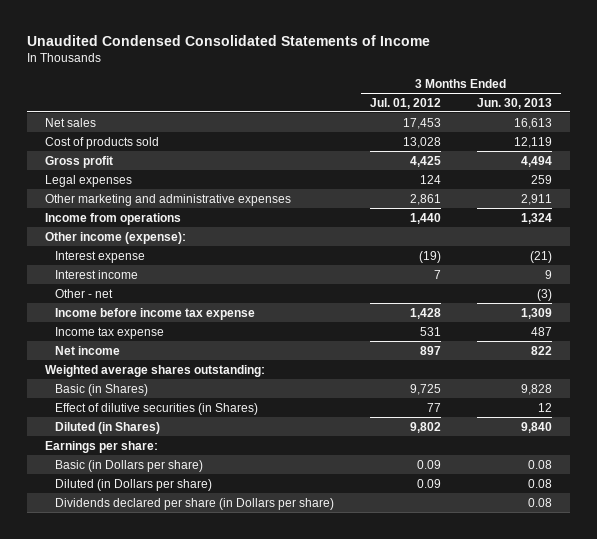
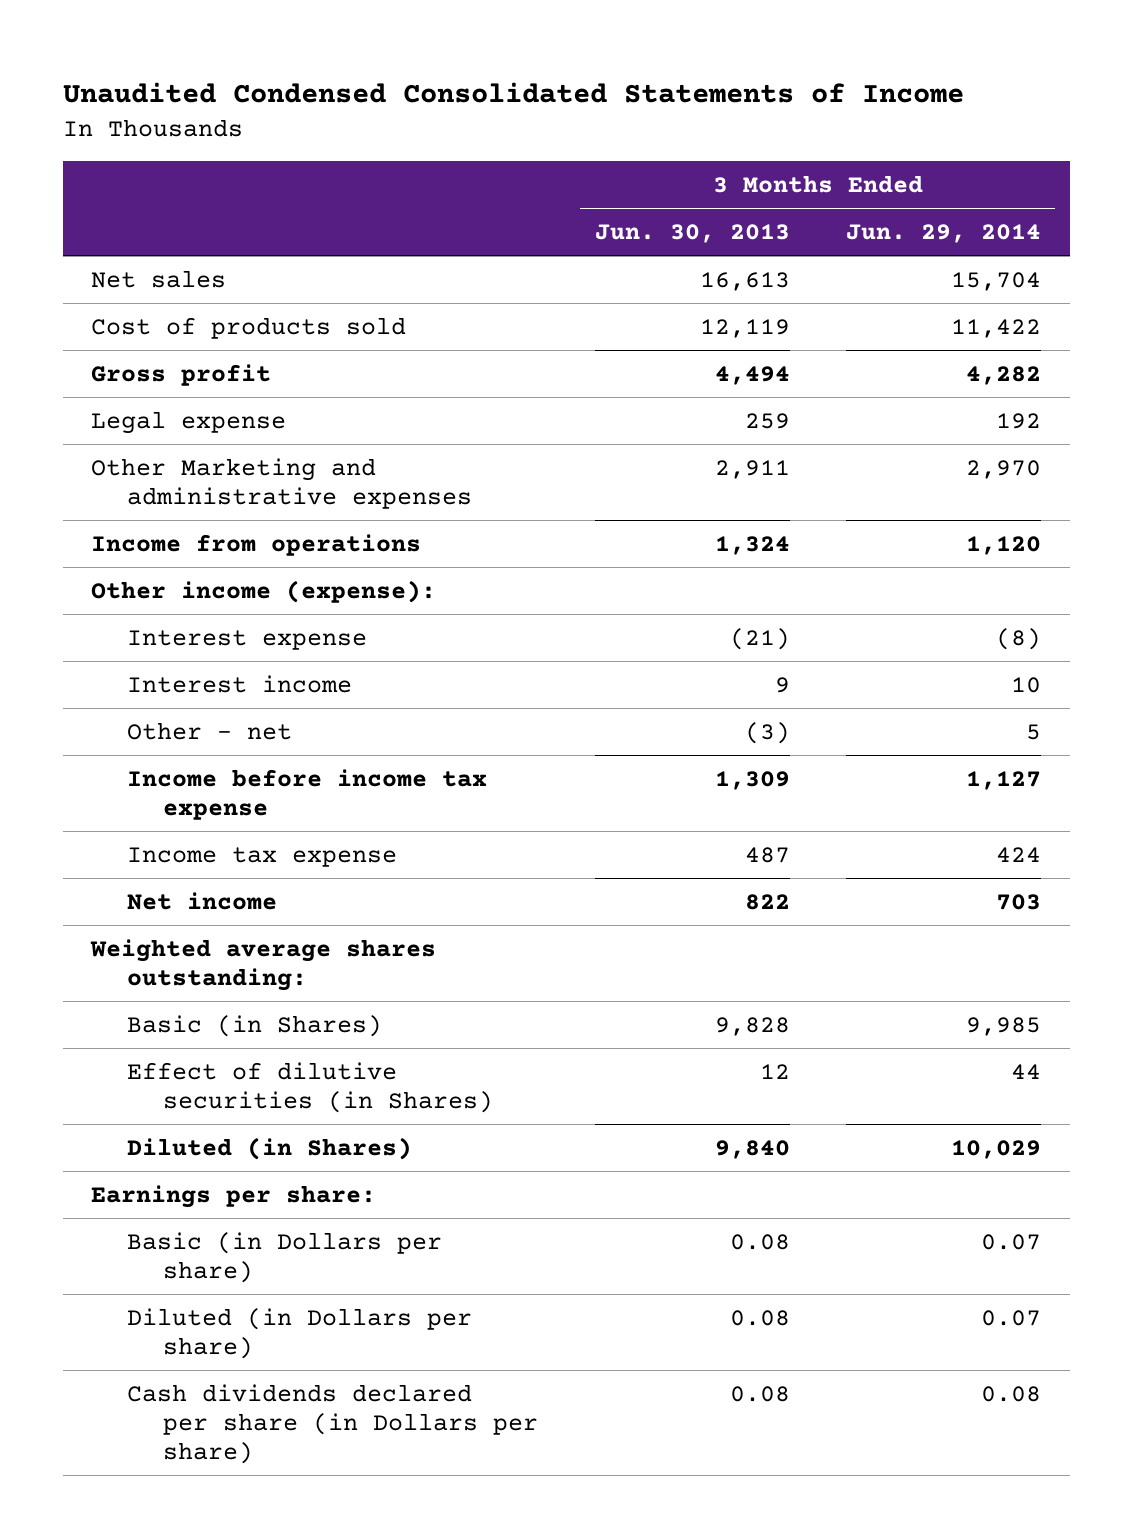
[370,97,442,109] Jul. 01, 2012 -> none
none -> [846,224,1042,244] Jun. 29, 2014
[45,174,133,187] Legal expenses -> [91,410,287,434] Legal expense
[45,193,292,206] Other marketing and administrative expenses -> [91,457,473,509] Other Marketing and administrative expenses
[55,497,335,510] Dividends declared per share (in Dollars per share) -> [127,1383,538,1464] Cash dividends declared per share (in Dollars per share)

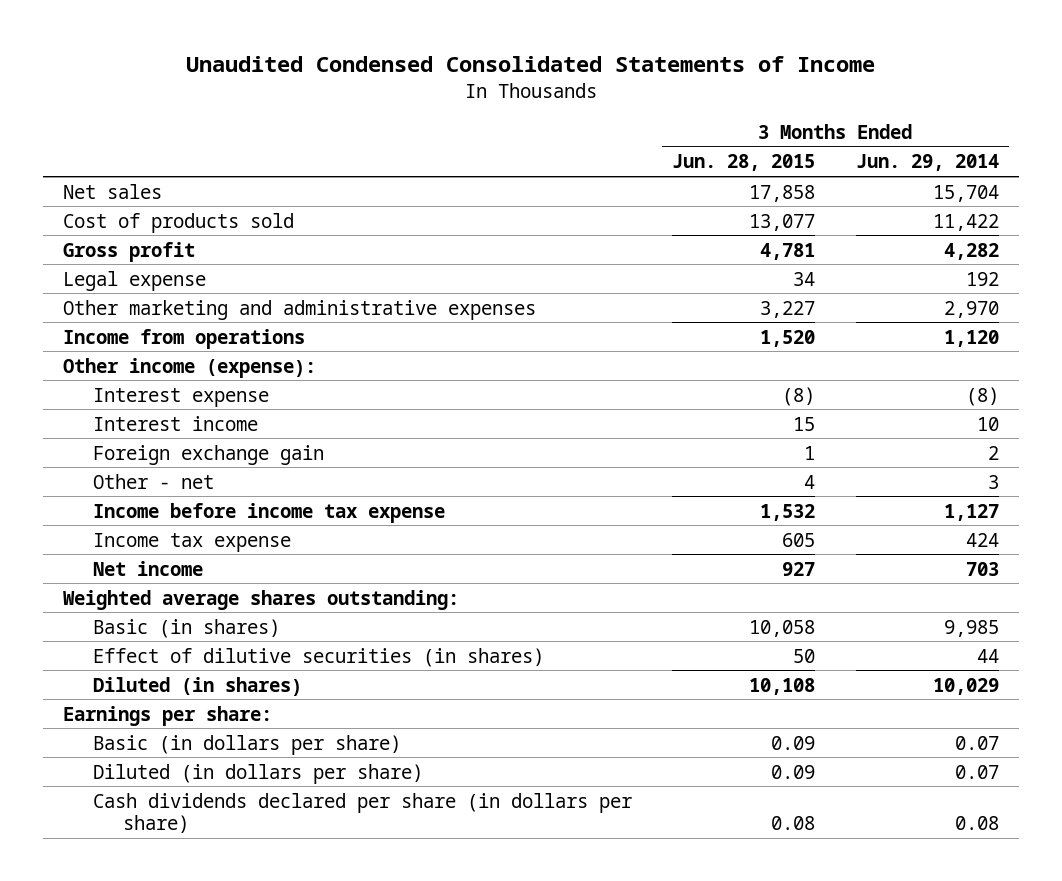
[594,224,790,244] Jun. 30, 2013 -> none
none -> [672,154,816,172] Jun. 28, 2015
[91,457,473,509] Other Marketing and administrative expenses -> [62,299,536,320] Other marketing and administrative expenses
none -> [93,444,325,465] Foreign exchange gain
[1026,723,1042,740] 5 -> [987,474,999,489] 3
[127,1014,383,1037] Basic (in Shares) -> [93,618,281,638] Basic (in shares)
[127,1061,493,1113] Effect of dilutive securities (in Shares) -> [93,647,545,667] Effect of dilutive securities (in shares)
[127,1136,413,1160] Diluted (in Shares) -> [93,676,303,696] Diluted (in shares)
[127,1231,443,1283] Basic (in Dollars per share) -> [93,734,402,755] Basic (in dollars per share)
[127,1307,473,1359] Diluted (in Dollars per share) -> [93,763,424,784] Diluted (in dollars per share)
[127,1383,538,1464] Cash dividends declared per share (in Dollars per share) -> [93,792,633,833] Cash dividends declared per share (in dollars per share)

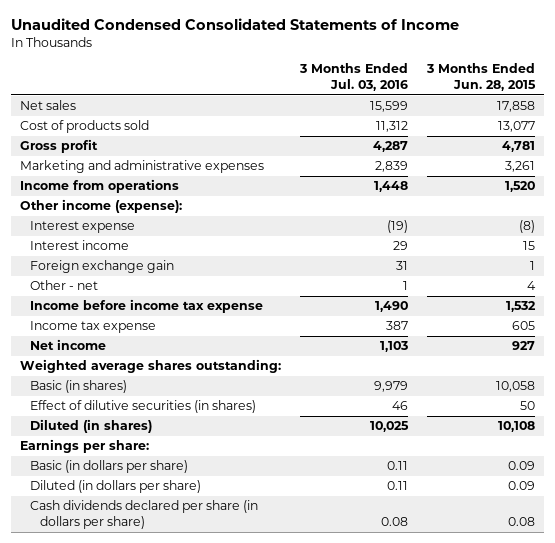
[855,154,999,172] Jun. 29, 2014 -> none
none -> [298,63,408,92] 3 Months Ended Jul. 03, 2016
[62,270,206,291] Legal expense -> none
[62,299,536,320] Other marketing and administrative expenses -> [20,160,265,174] Marketing and administrative expenses
[760,300,816,318] 3,227 -> [504,161,535,173] 3,261

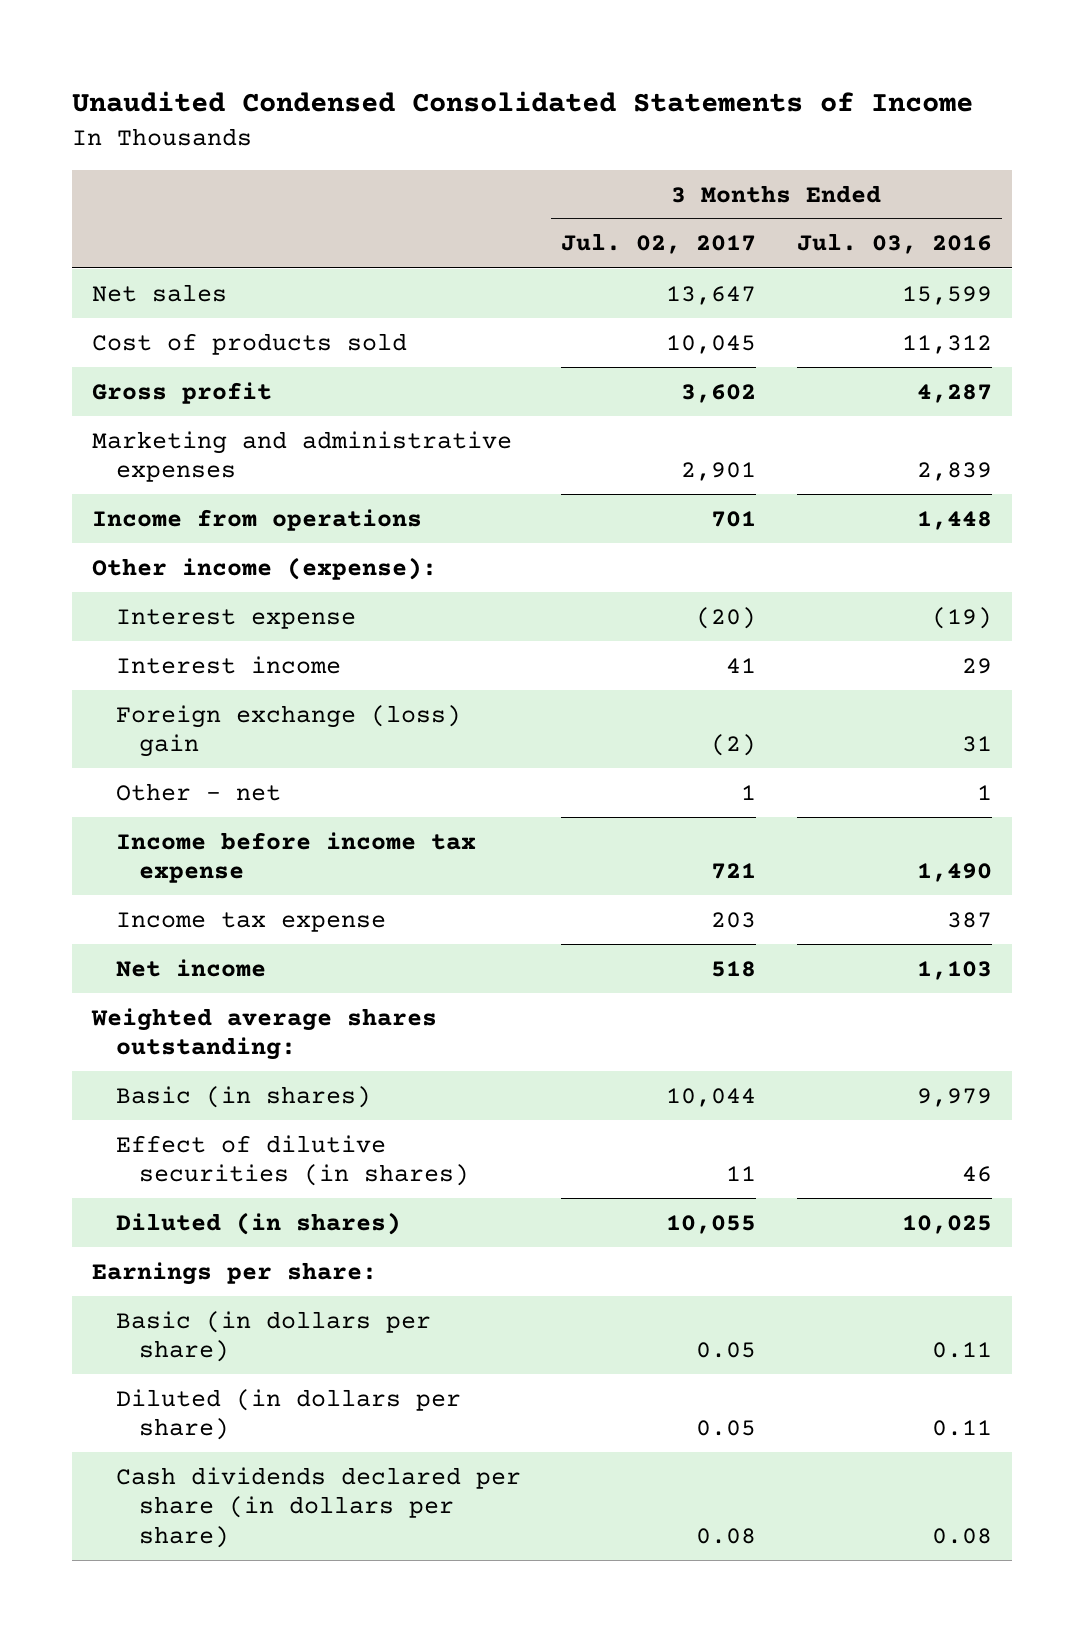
[425,63,536,92] 3 Months Ended Jun. 28, 2015 -> none
none -> [561,233,757,255] Jul. 02, 2017
[30,260,175,274] Foreign exchange gain -> [115,704,461,758] Foreign exchange (loss) gain

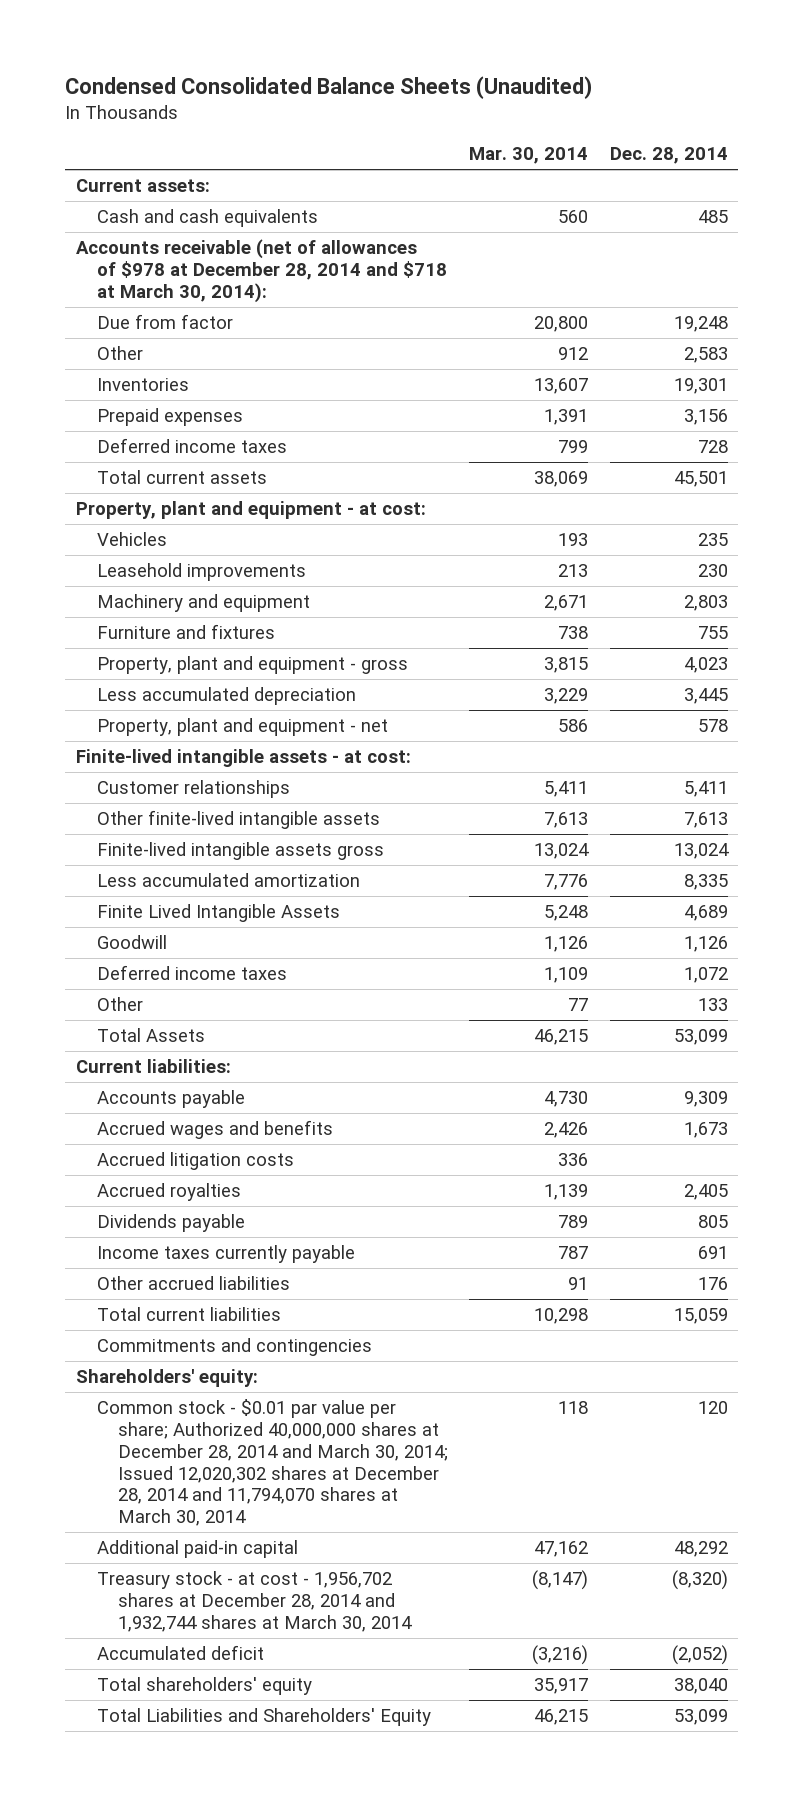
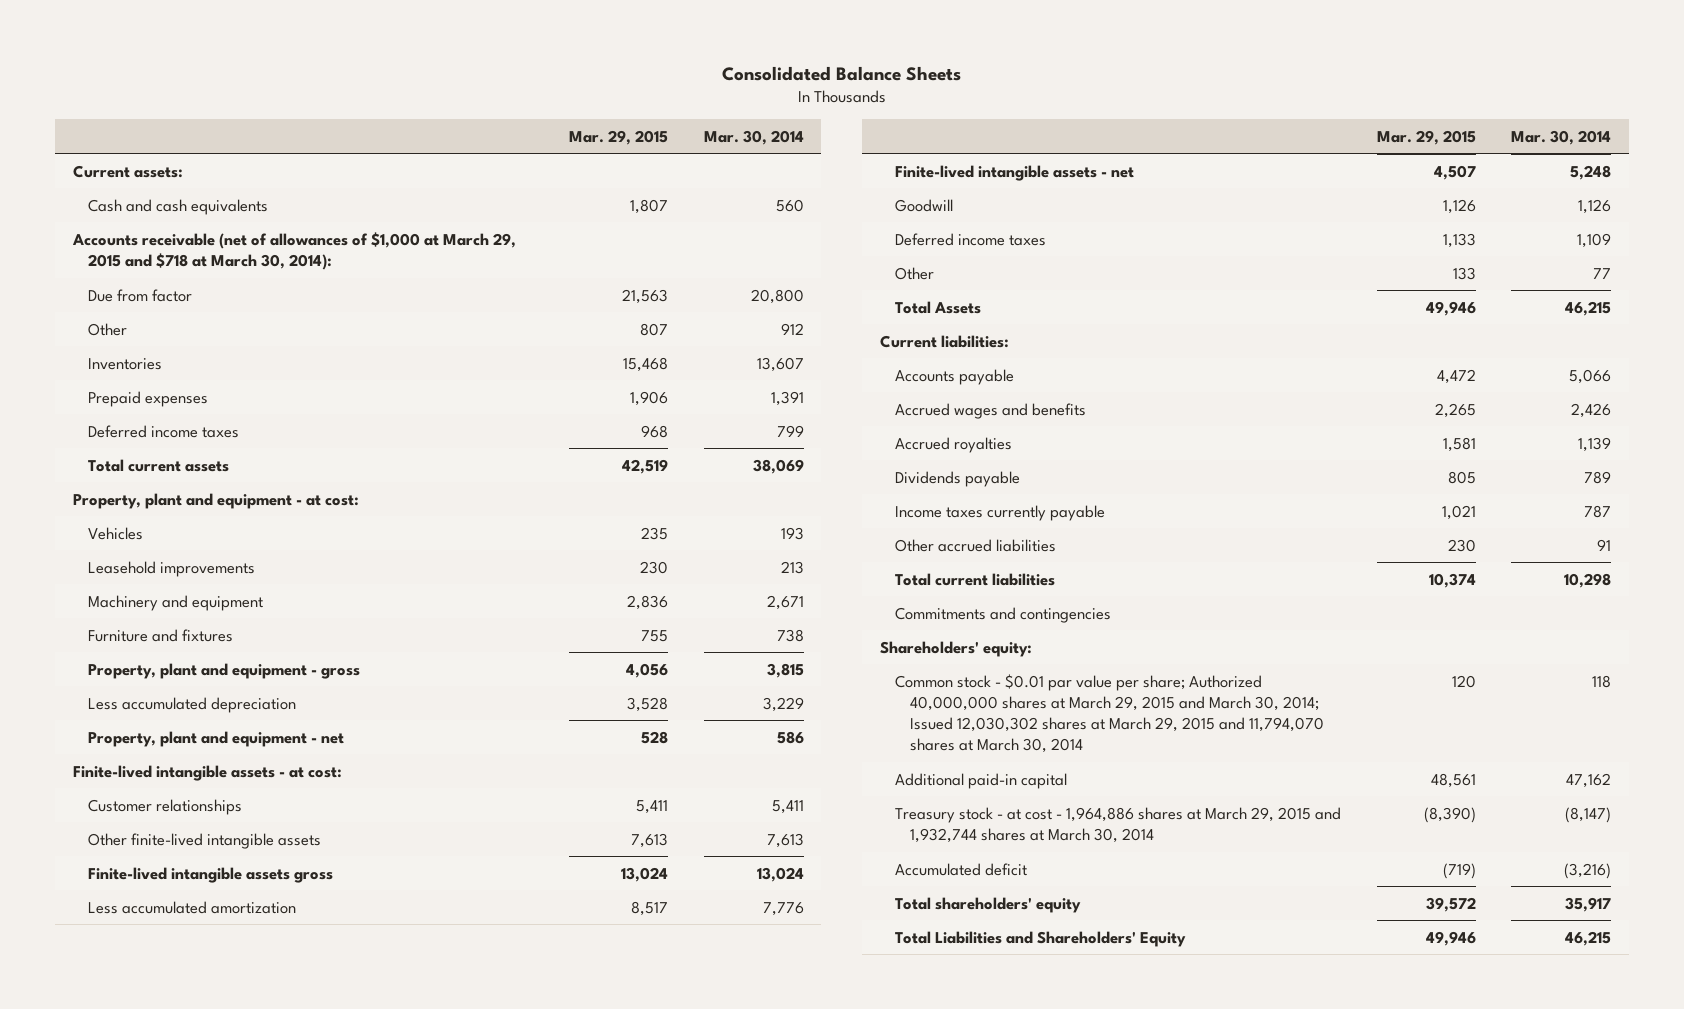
[65,76,593,100] Condensed Consolidated Balance Sheets (Unaudited) -> [721,66,961,82] Consolidated Balance Sheets
[609,147,728,165] Dec. 28, 2014 -> none
none -> [569,129,669,145] Mar. 29, 2015
[75,239,447,303] Accounts receivable (net of allowances of $978 at December 28, 2014 and $718 at March 30, 2014): -> [71,231,516,270] Accounts receivable (net of allowances of $1,000 at March 29, 2015 and $718 at March 30, 2014):
[96,904,340,923] Finite Lived Intangible Assets -> [895,164,1135,181] Finite-lived intangible assets - net
[544,1091,589,1108] 4,730 -> [1569,368,1612,384] 5,066
[96,1152,294,1171] Accrued litigation costs -> none
[96,1399,449,1527] Common stock - $0.01 par value per share; Authorized 40,000,000 shares at December 28, 2014 and March 30, 2014; Issued 12,020,302 shares at December 28, 2014 and 11,794,070 shares at March 30, 2014 -> [895,673,1325,754] Common stock - $0.01 par value per share; Authorized 40,000,000 shares at March 29, 2015 and March 30, 2014; Issued 12,030,302 shares at March 29, 2015 and 11,794,070 shares at March 30, 2014
[96,1571,413,1632] Treasury stock - at cost - 1,956,702 shares at December 28, 2014 and 1,932,744 shares at March 30, 2014 -> [895,806,1342,843] Treasury stock - at cost - 1,964,886 shares at March 29, 2015 and 1,932,744 shares at March 30, 2014

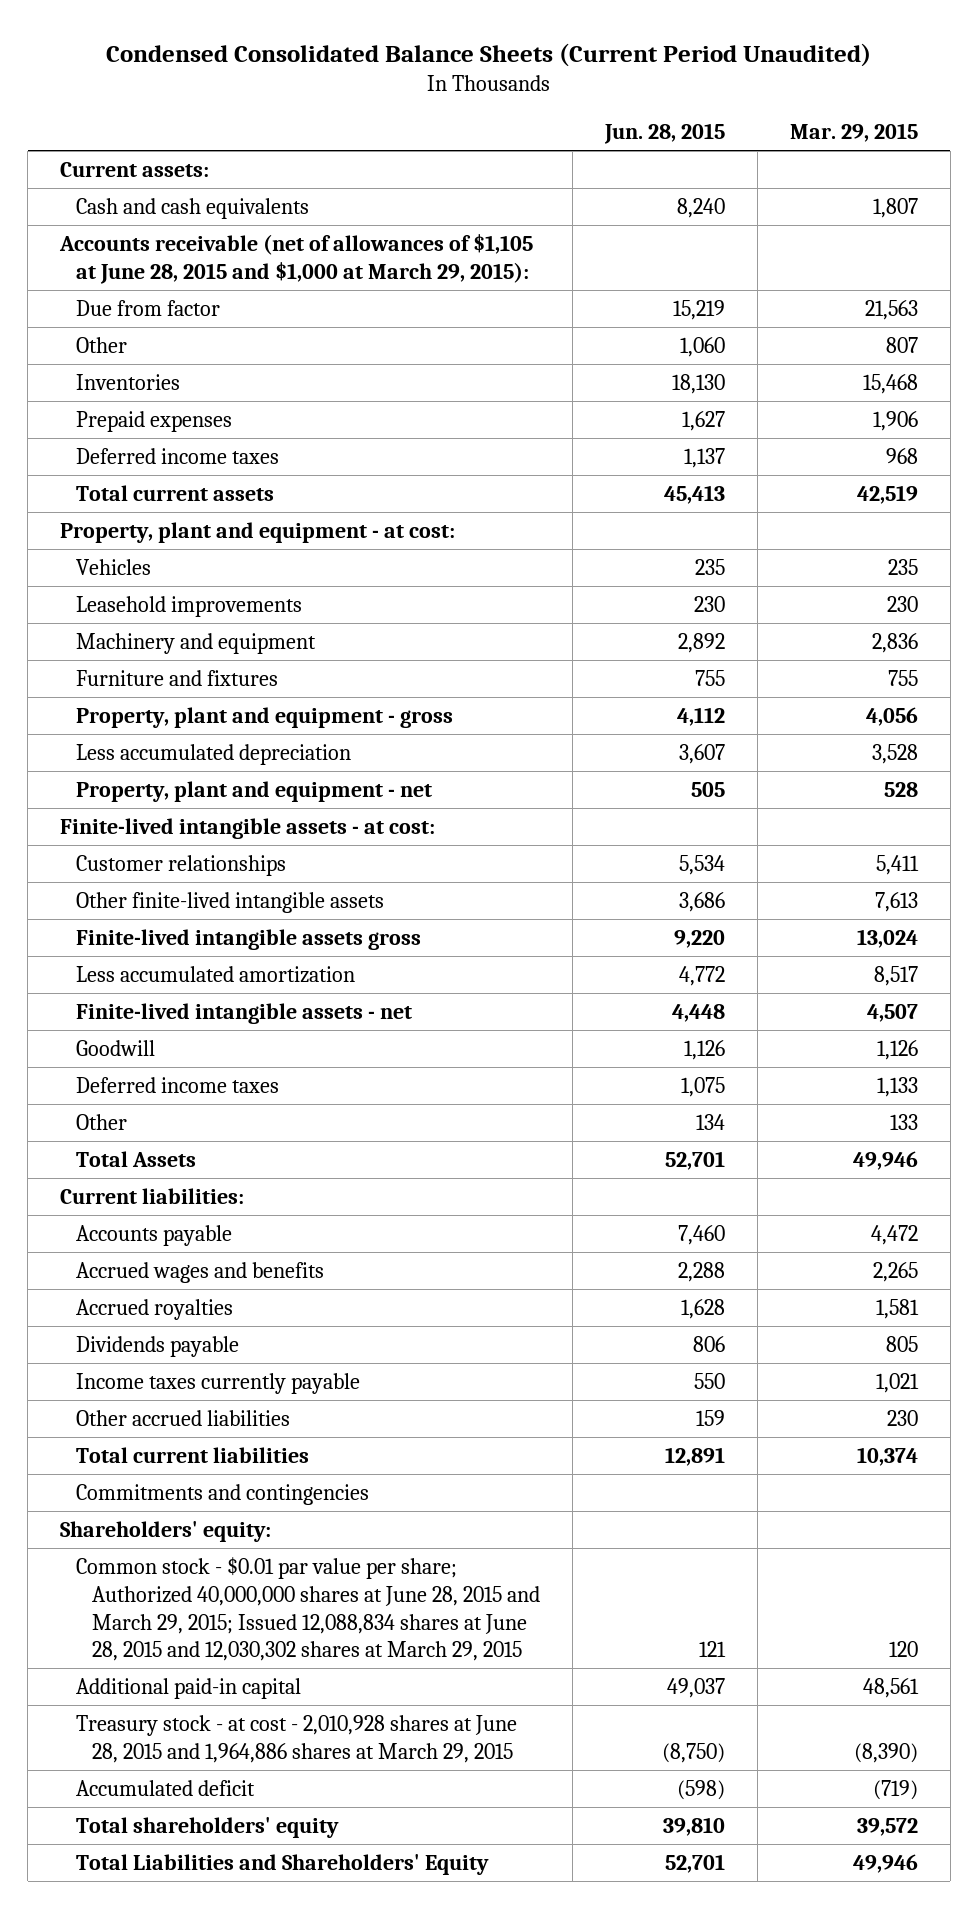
[721,66,961,82] Consolidated Balance Sheets -> [106,42,872,67] Condensed Consolidated Balance Sheets (Current Period Unaudited)
[703,129,804,145] Mar. 30, 2014 -> none
none -> [603,123,725,145] Jun. 28, 2015
[71,231,516,270] Accounts receivable (net of allowances of $1,000 at March 29, 2015 and $718 at March 30, 2014): -> [59,233,534,284] Accounts receivable (net of allowances of $1,105 at June 28, 2015 and $1,000 at March 29, 2015):
[895,673,1325,754] Common stock - $0.01 par value per share; Authorized 40,000,000 shares at March 29, 2015 and March 30, 2014; Issued 12,030,302 shares at March 29, 2015 and 11,794,070 shares at March 30, 2014 -> [76,1556,540,1662] Common stock - $0.01 par value per share; Authorized 40,000,000 shares at June 28, 2015 and March 29, 2015; Issued 12,088,834 shares at June 28, 2015 and 12,030,302 shares at March 29, 2015
[895,806,1342,843] Treasury stock - at cost - 1,964,886 shares at March 29, 2015 and 1,932,744 shares at March 30, 2014 -> [76,1714,518,1763] Treasury stock - at cost - 2,010,928 shares at June 28, 2015 and 1,964,886 shares at March 29, 2015

